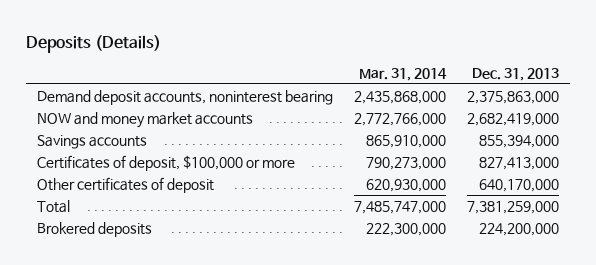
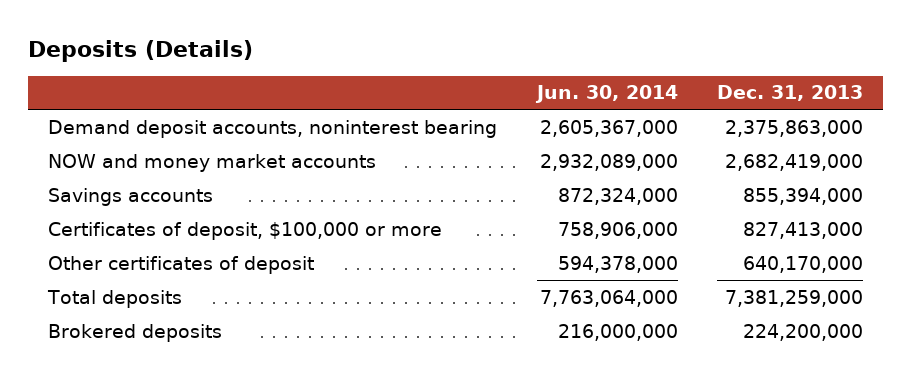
[359,67,448,81] Mar. 31, 2014 -> none
none -> [534,85,678,104] Jun. 30, 2014
[36,200,70,214] Total -> [46,289,182,308] Total deposits

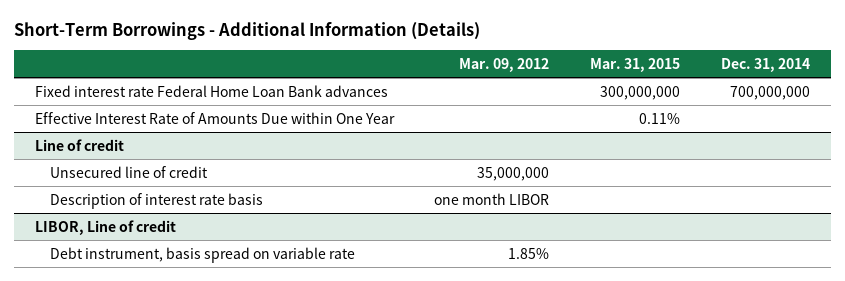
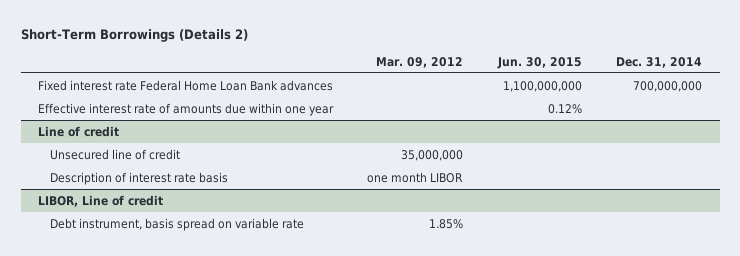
[14,22,481,41] Short-Term Borrowings - Additional Information (Details) -> [20,28,248,42] Short-Term Borrowings (Details 2)
[590,58,681,73] Mar. 31, 2015 -> none
none -> [496,56,582,69] Jun. 30, 2015
[34,111,395,124] Effective Interest Rate of Amounts Due within One Year -> [37,102,334,116] Effective interest rate of amounts due within one year

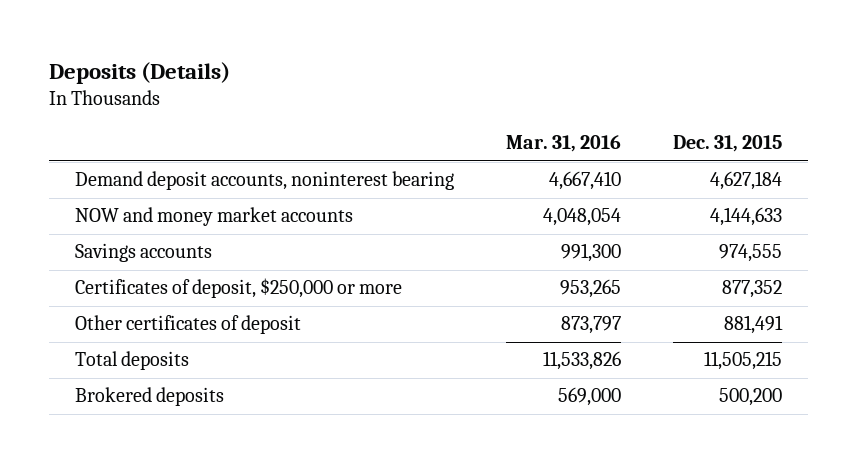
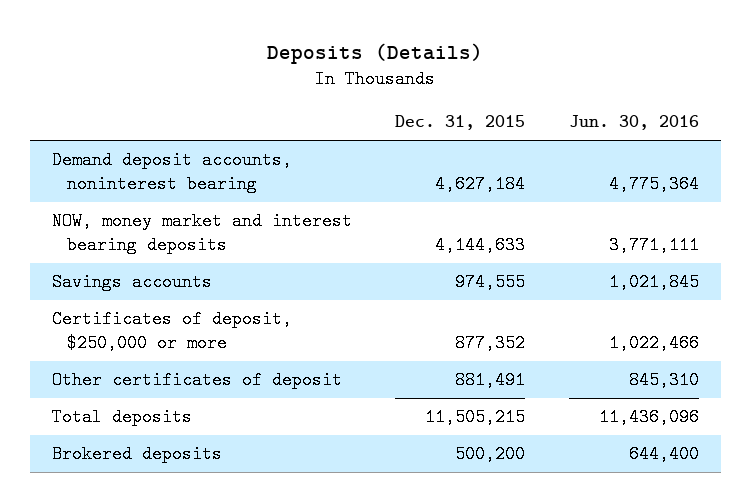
[506,135,622,153] Mar. 31, 2016 -> none
none -> [568,115,699,131] Jun. 30, 2016
[75,207,354,227] NOW and money market accounts -> [51,212,352,255] NOW, money market and interest bearing deposits

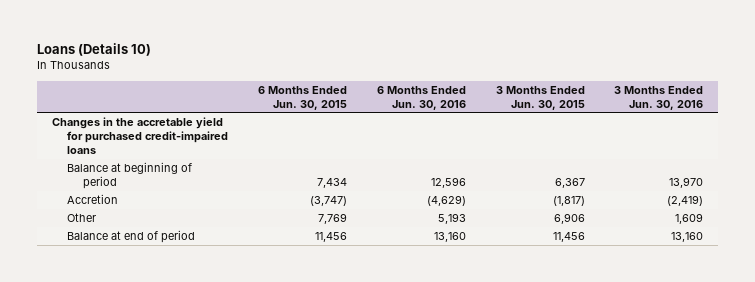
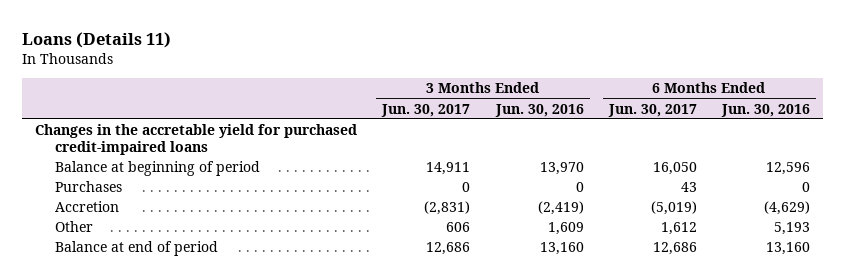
[36,43,151,57] Loans (Details 10) -> [22,31,172,48] Loans (Details 11)
[258,85,348,110] 6 Months Ended Jun. 30, 2015 -> none
[495,85,585,110] 3 Months Ended Jun. 30, 2015 -> none
none -> [381,103,471,117] Jun. 30, 2017
none -> [607,103,697,117] Jun. 30, 2017
none -> [54,181,122,193] Purchases

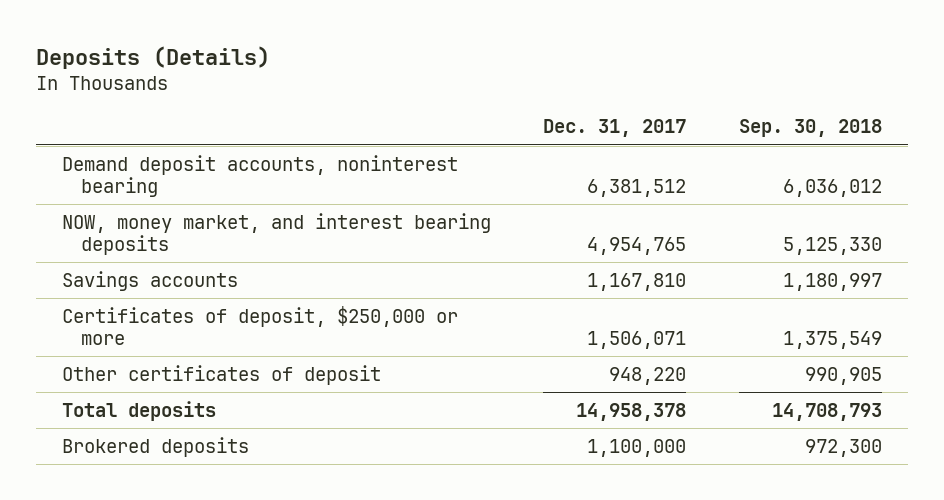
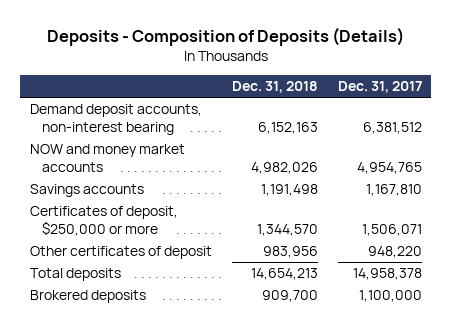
[35,45,270,69] Deposits (Details) -> [46,26,404,46] Deposits - Composition of Deposits (Details)
[738,119,882,138] Sep. 30, 2018 -> none
none -> [231,81,318,94] Dec. 31, 2018
[62,154,459,197] Demand deposit accounts, noninterest bearing -> [29,104,202,135] Demand deposit accounts, non-interest bearing
[62,212,492,255] NOW, money market, and interest bearing deposits -> [29,144,185,172] NOW and money market accounts

